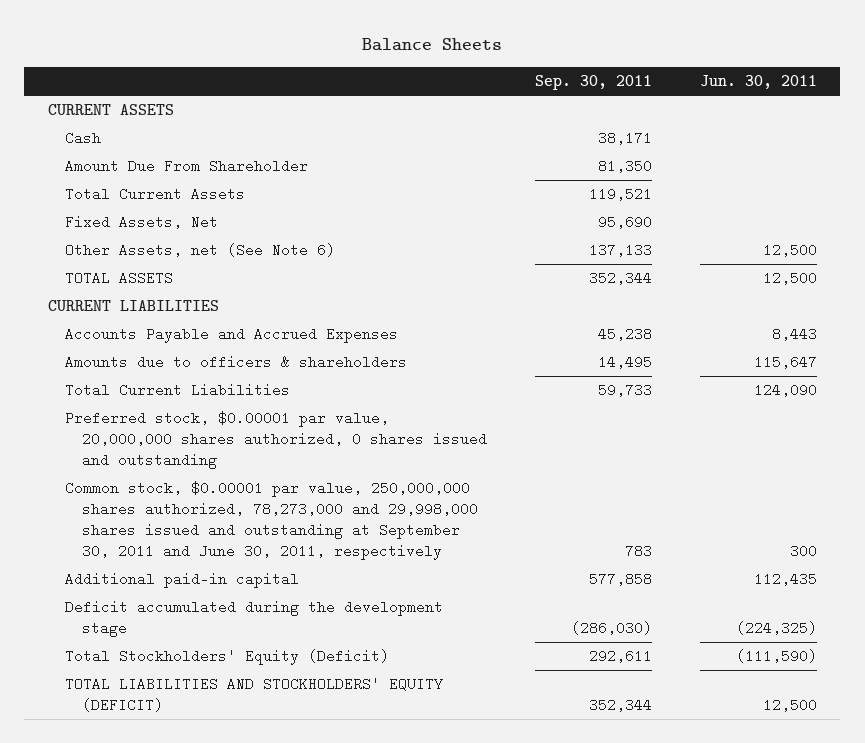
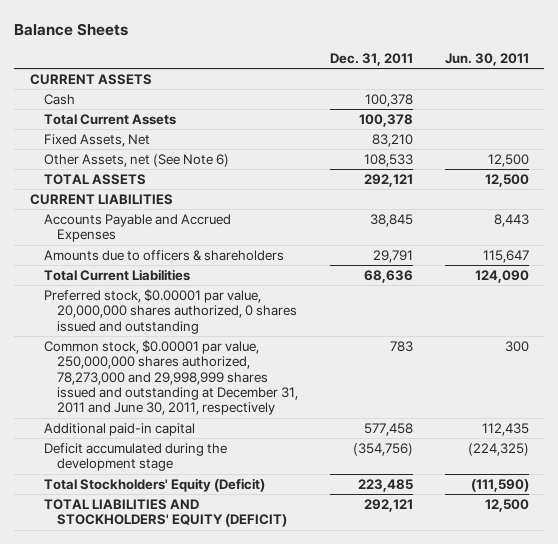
[534,75,652,91] Sep. 30, 2011 -> none
none -> [329,52,413,66] Dec. 31, 2011
[65,159,309,174] Amount Due From Shareholder -> none
[65,481,479,561] Common stock, $0.00001 par value, 250,000,000 shares authorized, 78,273,000 and 29,998,000 shares issued and outstanding at September 30, 2011 and June 30, 2011, respectively -> [43,339,299,416] Common stock, $0.00001 par value, 250,000,000 shares authorized, 78,273,000 and 29,998,999 shares issued and outstanding at December 31, 2011 and June 30, 2011, respectively

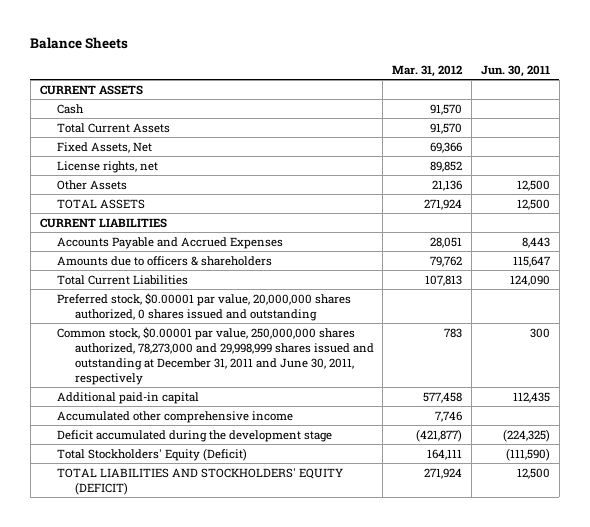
[329,52,413,66] Dec. 31, 2011 -> none
none -> [392,64,463,77] Mar. 31, 2012
none -> [57,160,159,173] License rights, net
[43,153,229,167] Other Assets, net (See Note 6) -> [57,179,128,190] Other Assets
none -> [57,410,294,423] Accumulated other comprehensive income

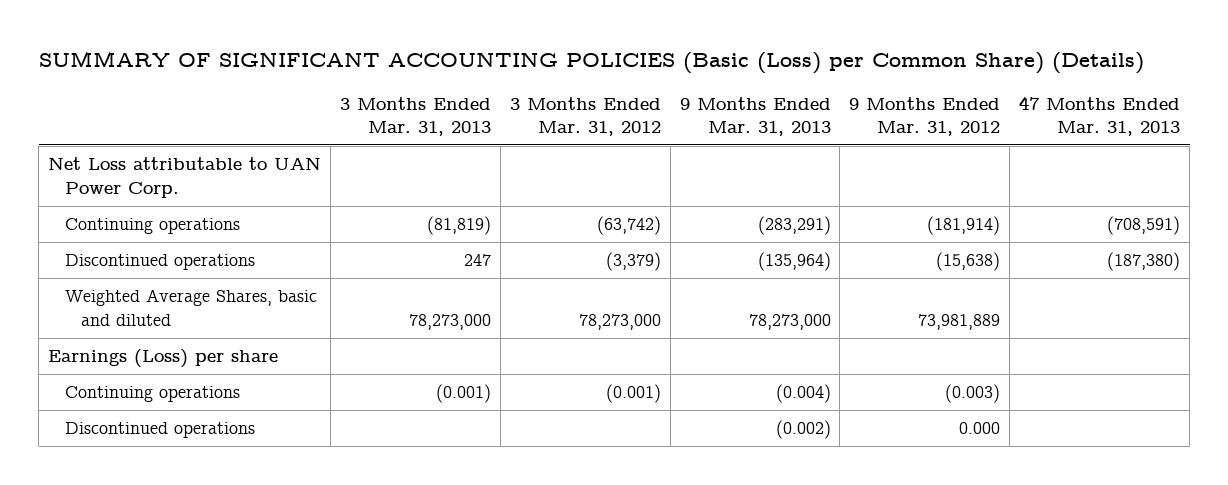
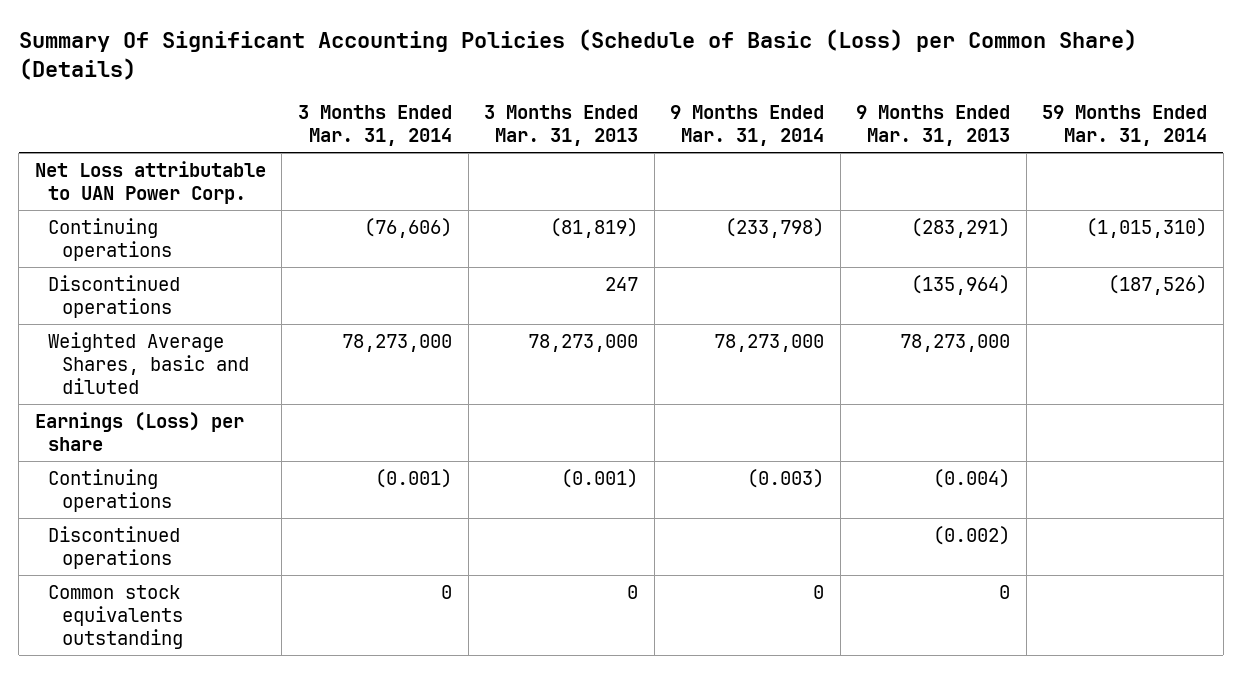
[38,50,1144,74] SUMMARY OF SIGNIFICANT ACCOUNTING POLICIES (Basic (Loss) per Common Share) (Details) -> [18,28,1137,80] Summary Of Significant Accounting Policies (Schedule of Basic (Loss) per Common Share) (Details)
[509,96,661,136] 3 Months Ended Mar. 31, 2012 -> none
[849,96,1001,136] 9 Months Ended Mar. 31, 2012 -> none
[1019,95,1181,136] 47 Months Ended Mar. 31, 2013 -> none
none -> [298,105,453,147] 3 Months Ended Mar. 31, 2014
none -> [670,105,825,147] 9 Months Ended Mar. 31, 2014
none -> [1042,105,1208,147] 59 Months Ended Mar. 31, 2014
none -> [48,584,183,649] Common stock equivalents outstanding

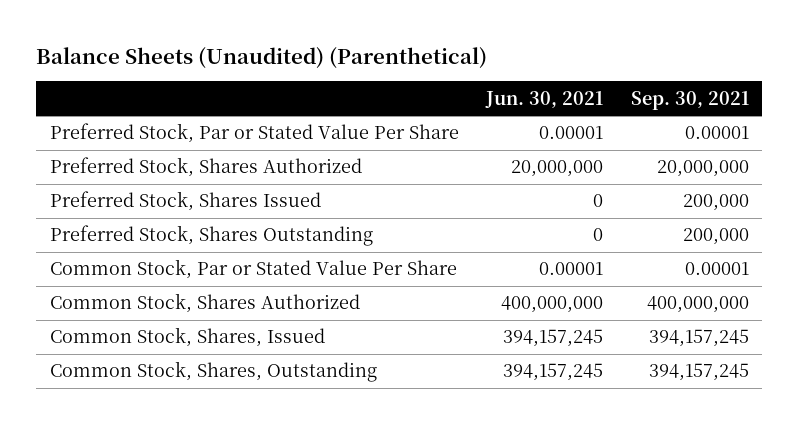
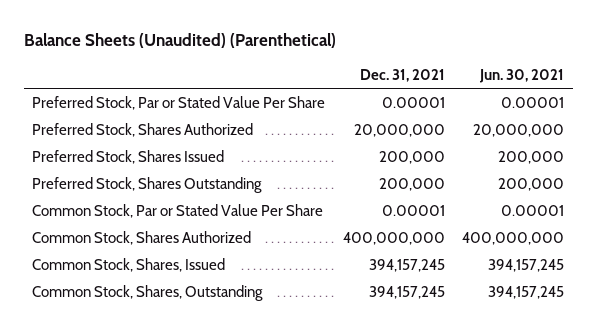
[630,90,749,110] Sep. 30, 2021 -> none
none -> [359,68,445,82] Dec. 31, 2021
[593,194,604,208] 0 -> [497,150,564,164] 200,000
[593,228,604,242] 0 -> [497,177,564,191] 200,000

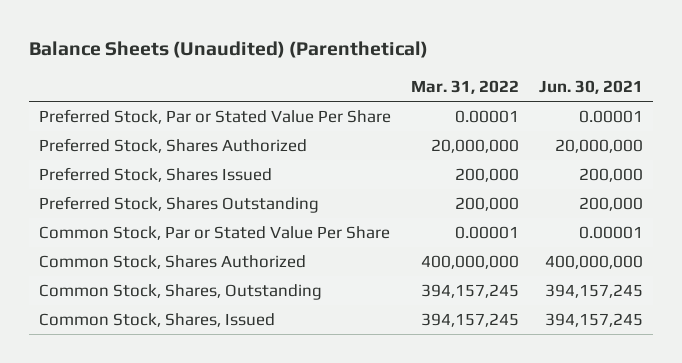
[359,68,445,82] Dec. 31, 2021 -> none
none -> [410,80,519,95] Mar. 31, 2022
[32,257,226,272] Common Stock, Shares, Issued -> [38,313,275,328] Common Stock, Shares, Issued

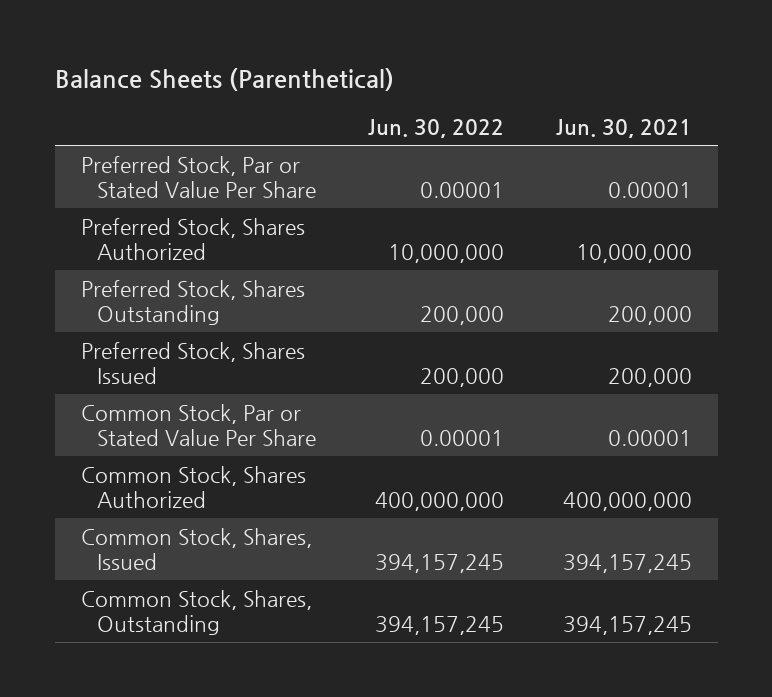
[28,40,428,58] Balance Sheets (Unaudited) (Parenthetical) -> [54,68,394,92] Balance Sheets (Parenthetical)
[410,80,519,95] Mar. 31, 2022 -> none
none -> [367,118,504,138] Jun. 30, 2022
[554,139,643,154] 20,000,000 -> [575,243,692,263] 10,000,000
[38,167,272,183] Preferred Stock, Shares Issued -> [80,341,305,384] Preferred Stock, Shares Issued
[38,284,322,301] Common Stock, Shares, Outstanding -> [80,589,312,635] Common Stock, Shares, Outstanding

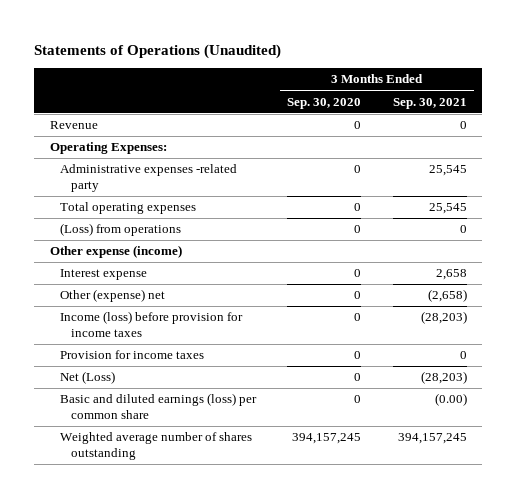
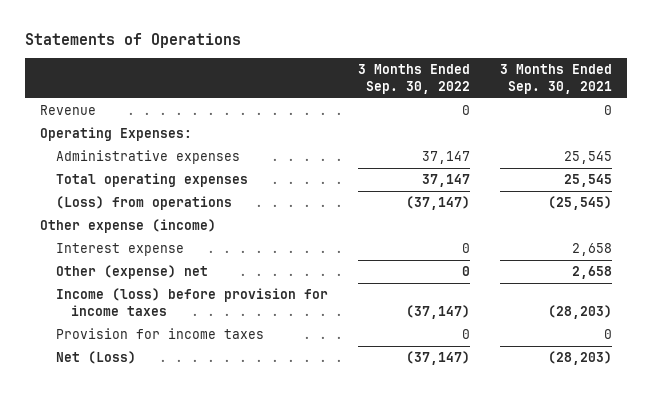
[34,43,282,59] Statements of Operations (Unaudited) -> [25,33,242,49] Statements of Operations
[287,97,362,109] Sep. 30, 2020 -> none
none -> [357,64,470,95] 3 Months Ended Sep. 30, 2022
[60,164,238,192] Administrative expenses -related party -> [55,150,240,165] Administrative expenses
[459,225,467,234] 0 -> [548,196,613,211] (25,545)
[427,289,467,303] (2,658) -> [572,266,613,280] 2,658
[60,393,258,419] Basic and diluted earnings (loss) per common share -> none
[60,432,253,460] Weighted average number of shares outstanding -> none

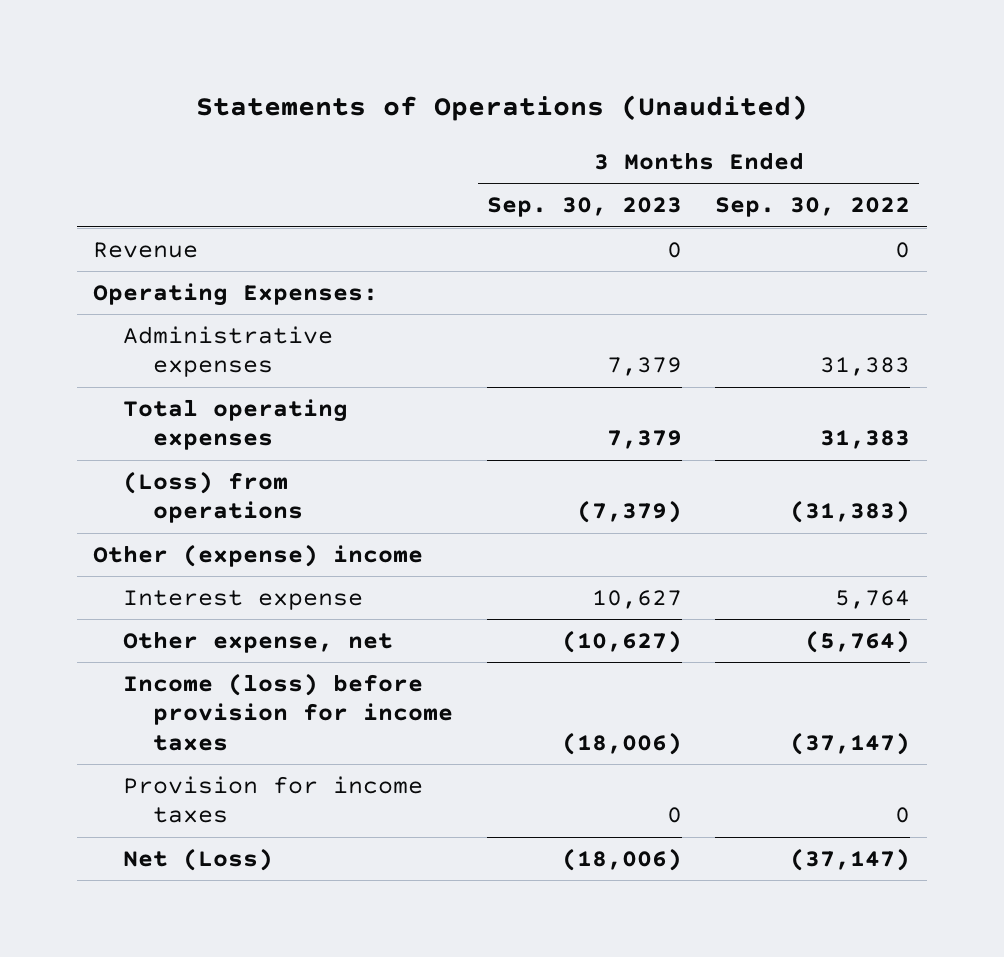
[25,33,242,49] Statements of Operations -> [195,95,808,122] Statements of Operations (Unaudited)
[500,64,613,95] 3 Months Ended Sep. 30, 2021 -> none
none -> [486,197,682,218] Sep. 30, 2023
[421,151,470,165] 37,147 -> [820,357,911,377] 31,383
[421,174,470,188] 37,147 -> [820,430,911,450] 31,383
[405,196,470,211] (37,147) -> [790,500,911,524] (31,383)
[40,219,217,234] Other expense (income) -> [93,543,424,567] Other (expense) income
[461,243,470,254] 0 -> [835,589,911,609] 5,764
[55,265,208,280] Other (expense) net -> [123,630,394,653] Other expense, net
[461,266,470,277] 0 -> [805,629,911,653] (5,764)

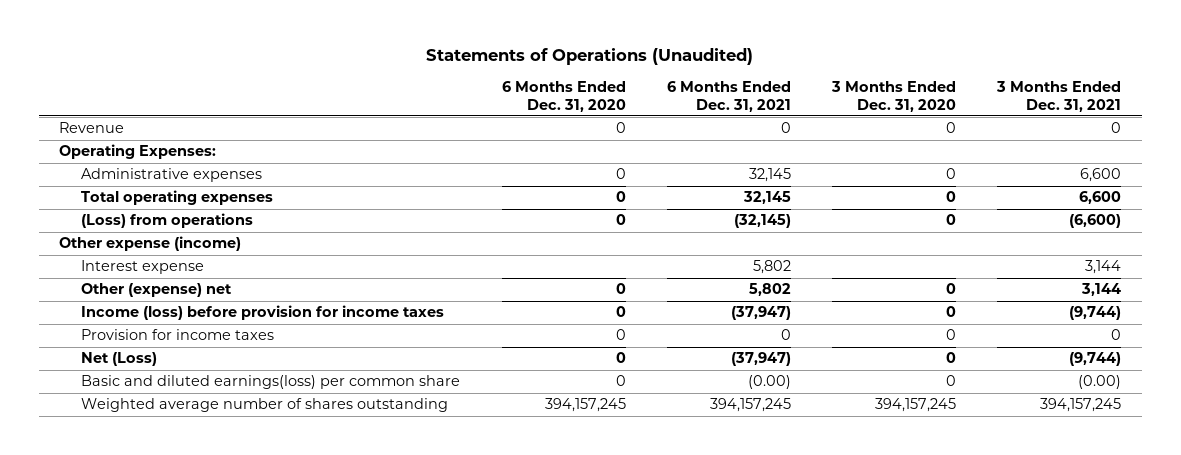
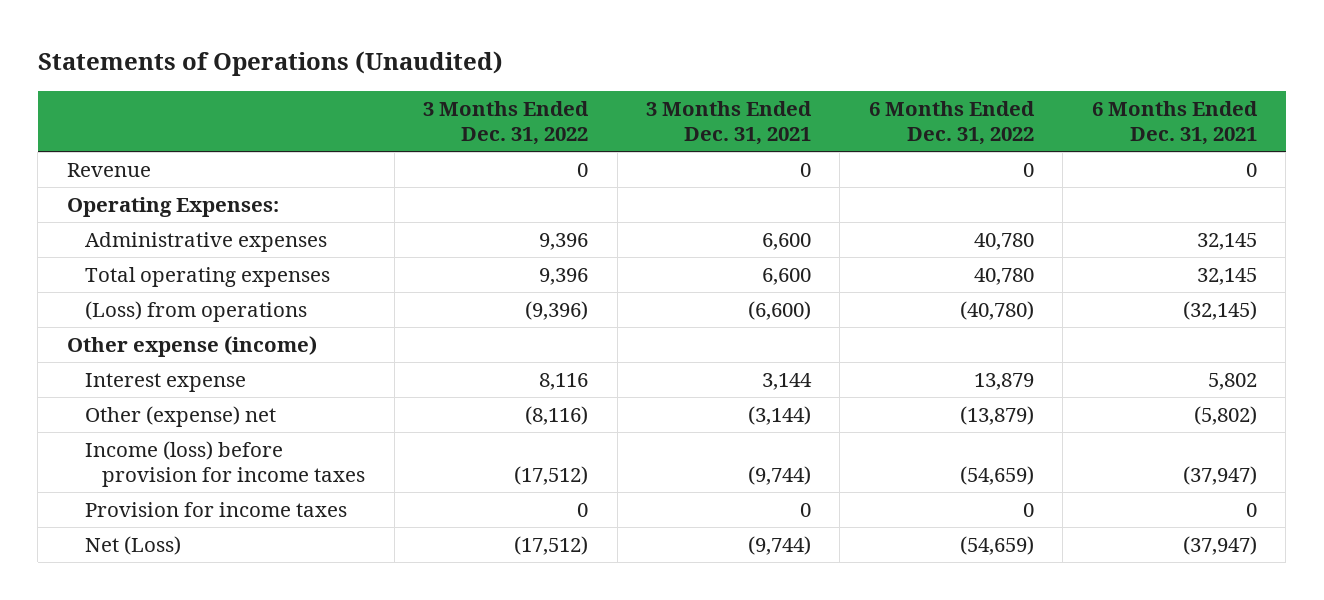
[501,80,626,112] 6 Months Ended Dec. 31, 2020 -> none
[831,80,957,112] 3 Months Ended Dec. 31, 2020 -> none
none -> [423,100,590,145] 3 Months Ended Dec. 31, 2022
none -> [868,100,1035,145] 6 Months Ended Dec. 31, 2022
[748,283,791,297] 5,802 -> [1193,406,1257,426] (5,802)
[1081,283,1122,297] 3,144 -> [748,406,812,426] (3,144)
[81,375,461,390] Basic and diluted earnings(loss) per common share -> none
[81,398,449,413] Weighted average number of shares outstanding -> none

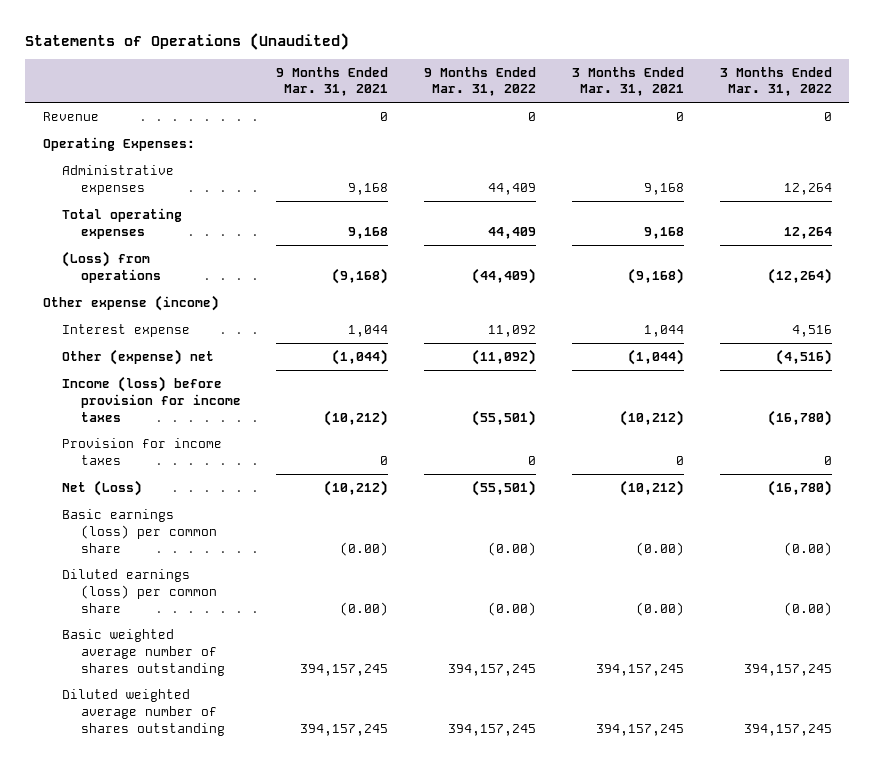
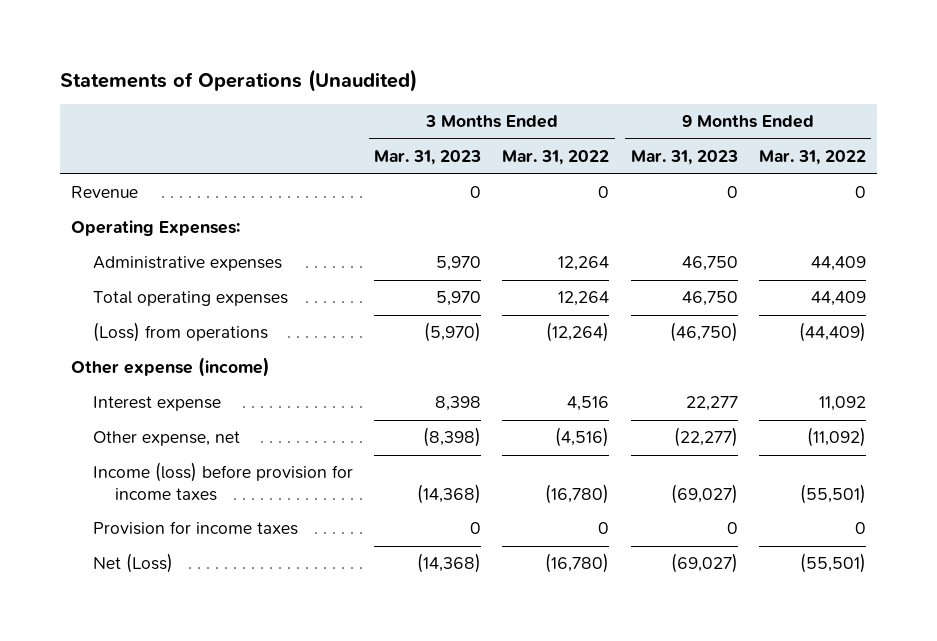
[276,66,389,97] 9 Months Ended Mar. 31, 2021 -> none
[571,66,684,97] 3 Months Ended Mar. 31, 2021 -> none
none -> [374,150,482,166] Mar. 31, 2023
none -> [630,150,738,166] Mar. 31, 2023
[61,348,214,365] Other (expense) net -> [92,431,240,447] Other expense, net
[61,508,217,553] Basic earnings (loss) per common share -> none
[61,568,217,613] Diluted earnings (loss) per common share -> none
[61,628,225,676] Basic weighted average number of shares outstanding -> none
[61,688,225,736] Diluted weighted average number of shares outstanding -> none

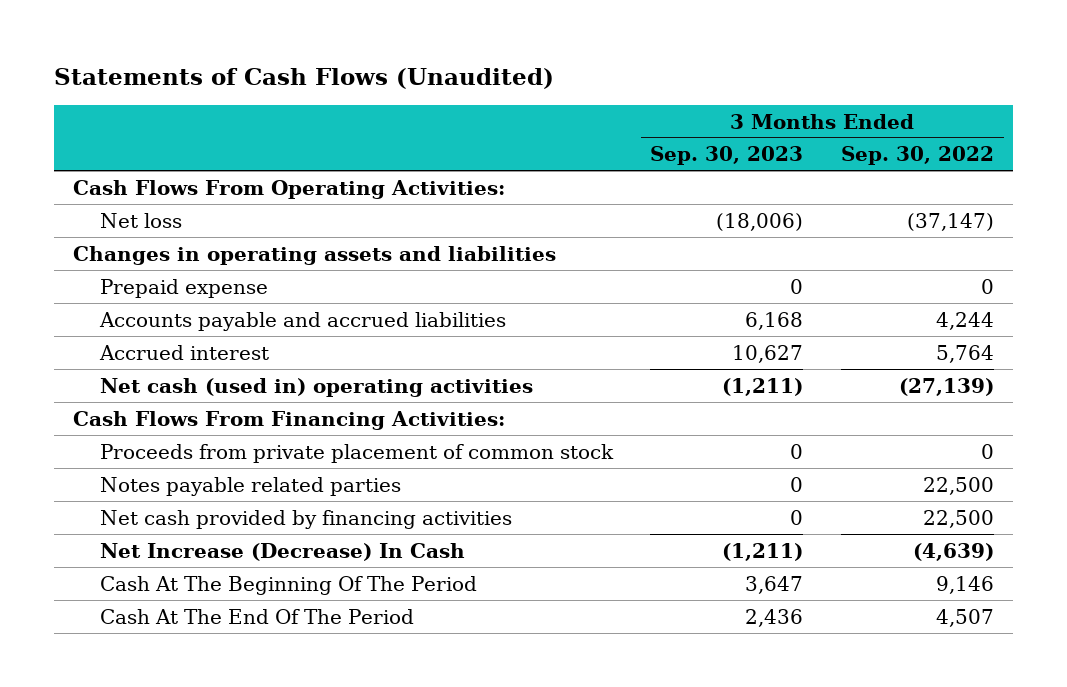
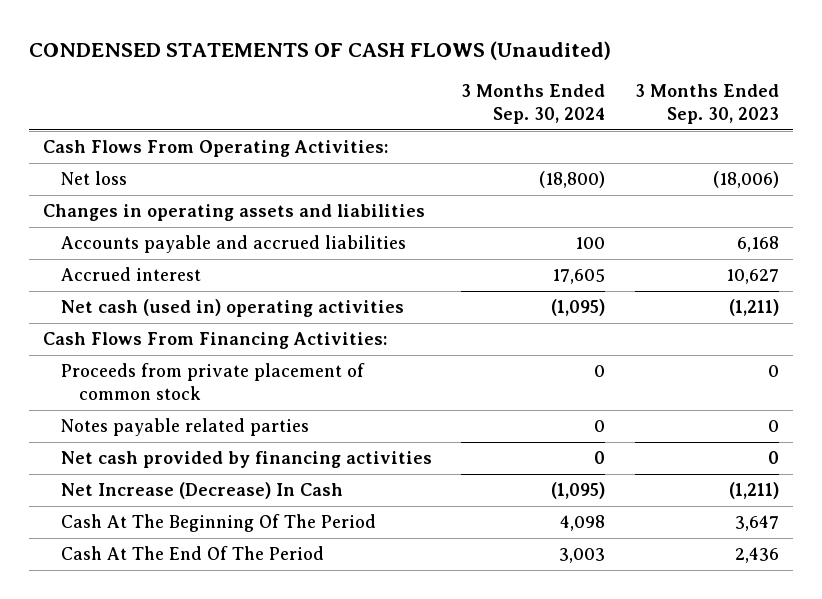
[53,67,554,89] Statements of Cash Flows (Unaudited) -> [28,40,611,60] CONDENSED STATEMENTS OF CASH FLOWS (Unaudited)
[841,146,995,166] Sep. 30, 2022 -> none
none -> [461,83,606,125] 3 Months Ended Sep. 30, 2024
[99,278,268,298] Prepaid expense -> none

